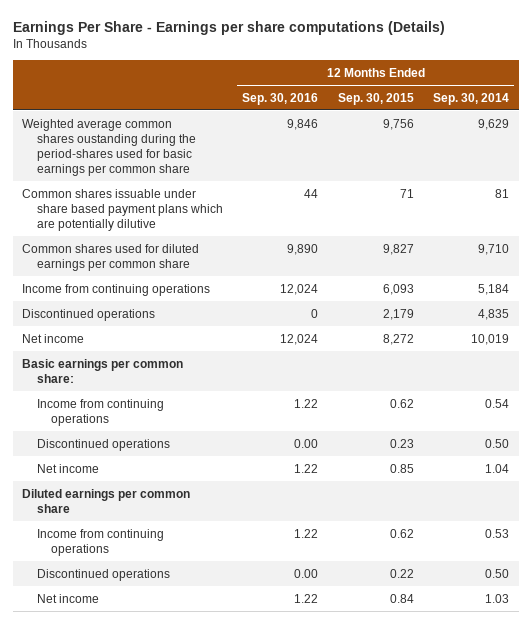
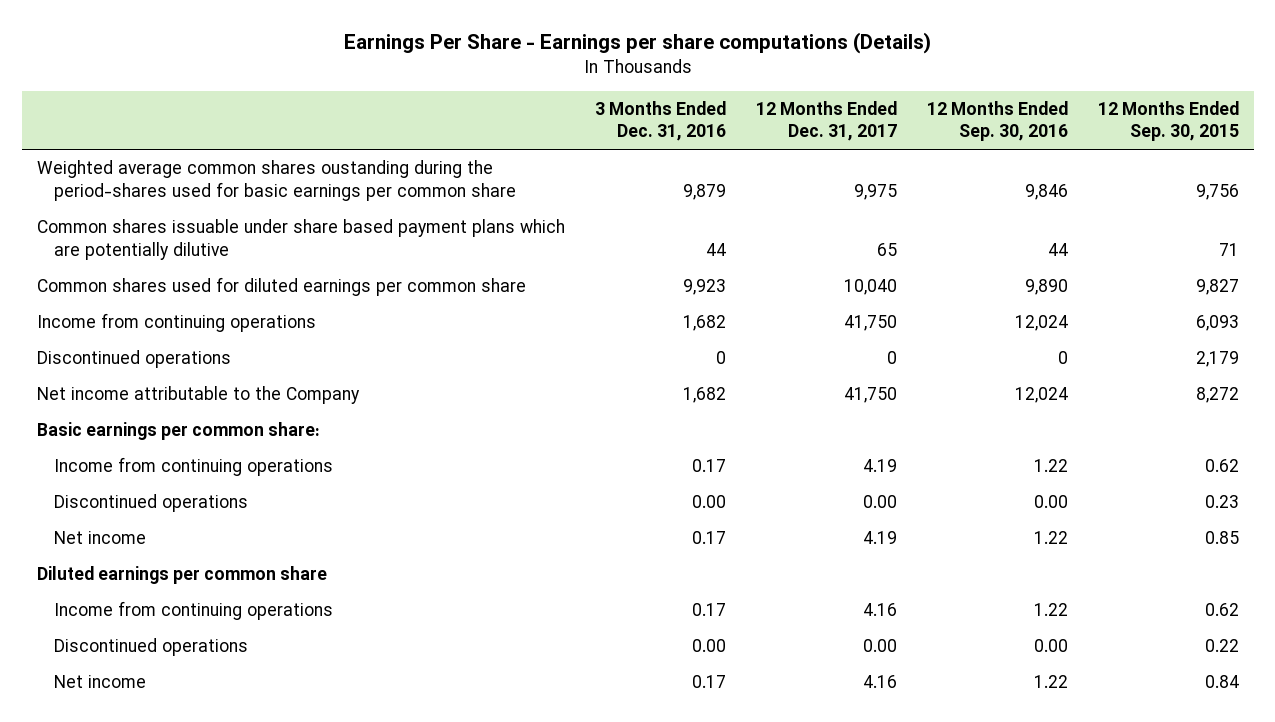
[433,92,510,105] Sep. 30, 2014 -> none
none -> [594,100,726,142] 3 Months Ended Dec. 31, 2016
none -> [755,100,897,142] 12 Months Ended Dec. 31, 2017
[22,333,85,343] Net income -> [36,386,360,405] Net income attributable to the Company

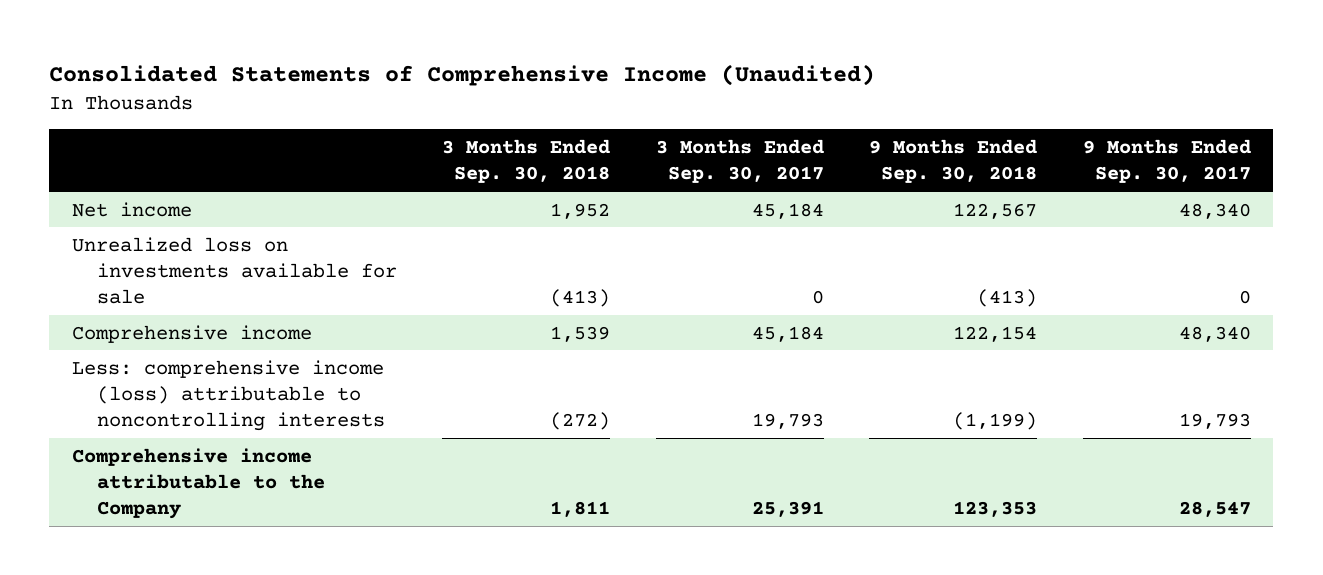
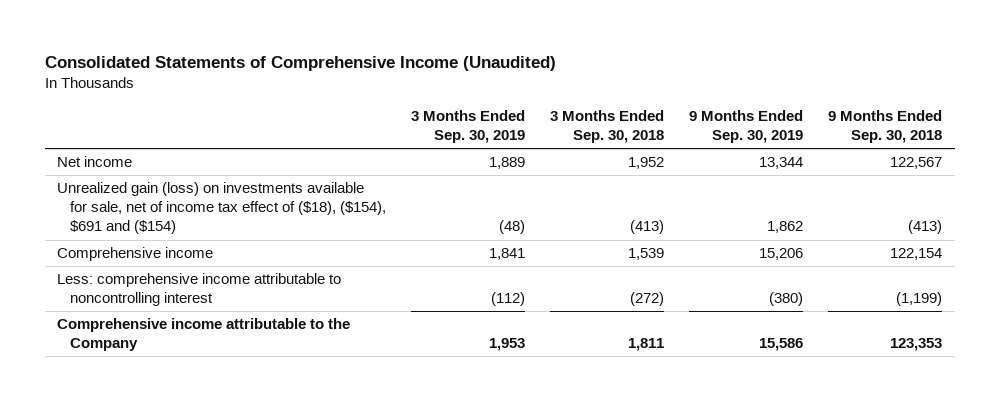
[655,138,824,184] 3 Months Ended Sep. 30, 2017 -> none
[1082,138,1251,184] 9 Months Ended Sep. 30, 2017 -> none
none -> [411,109,526,143] 3 Months Ended Sep. 30, 2019
none -> [689,109,804,143] 9 Months Ended Sep. 30, 2019
[71,236,397,305] Unrealized loss on investments available for sale -> [57,182,386,235] Unrealized gain (loss) on investments available for sale, net of income tax effect of ($18), ($154), $691 and ($154)
[71,359,385,432] Less: comprehensive income (loss) attributable to noncontrolling interests -> [57,273,342,307] Less: comprehensive income attributable to noncontrolling interest

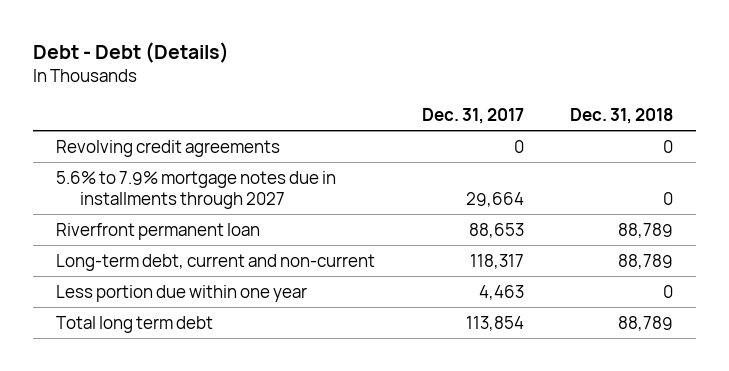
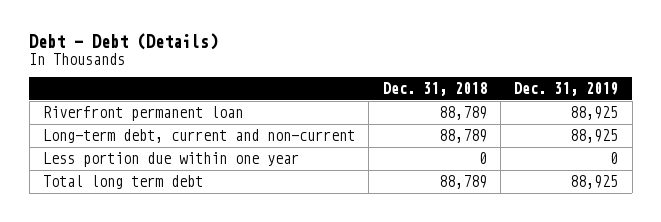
[421,107,524,124] Dec. 31, 2017 -> none
none -> [514,82,619,97] Dec. 31, 2019
[56,139,281,157] Revolving credit agreements -> none
[56,170,337,210] 5.6% to 7.9% mortgage notes due in installments through 2027 -> none

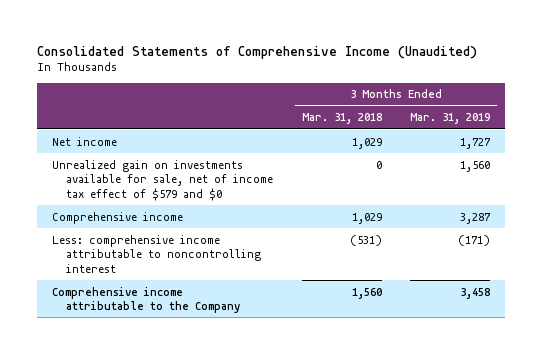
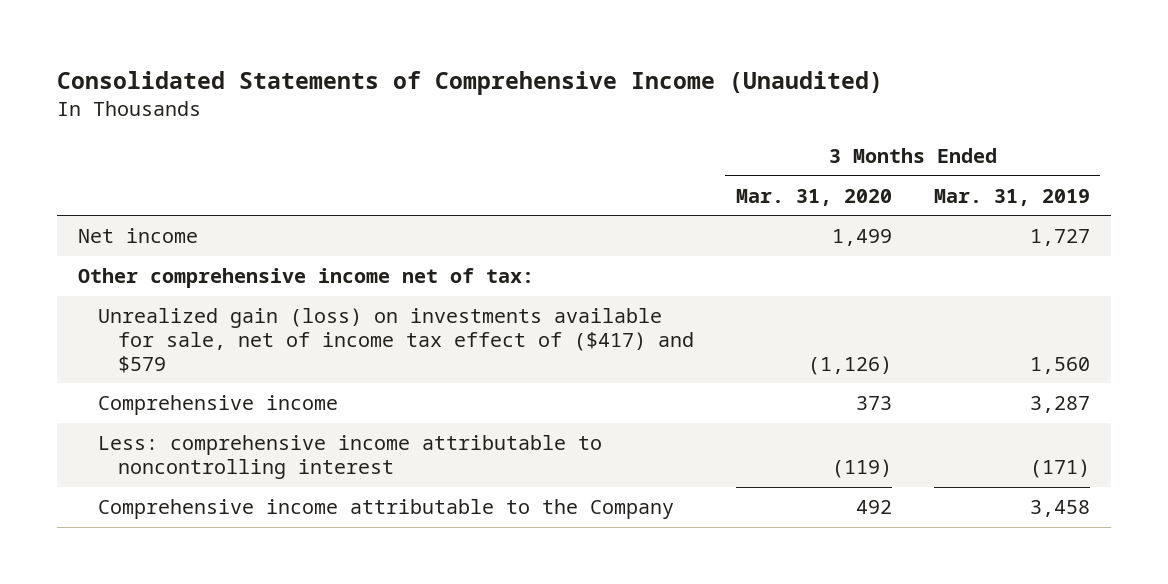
[301,113,382,125] Mar. 31, 2018 -> none
none -> [735,188,892,206] Mar. 31, 2020
none -> [78,268,535,289] Other comprehensive income net of tax:
[51,159,274,201] Unrealized gain on investments available for sale, net of income tax effect of $579 and $0 -> [98,308,694,373] Unrealized gain (loss) on investments available for sale, net of income tax effect of ($417) and $579

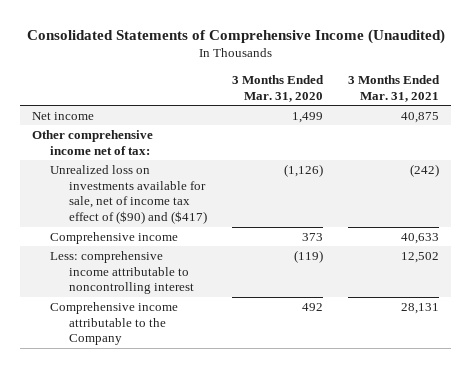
[933,188,1090,206] Mar. 31, 2019 -> none
none -> [347,75,440,102] 3 Months Ended Mar. 31, 2021
[98,308,694,373] Unrealized gain (loss) on investments available for sale, net of income tax effect of ($417) and $579 -> [50,164,207,225] Unrealized loss on investments available for sale, net of income tax effect of ($90) and ($417)

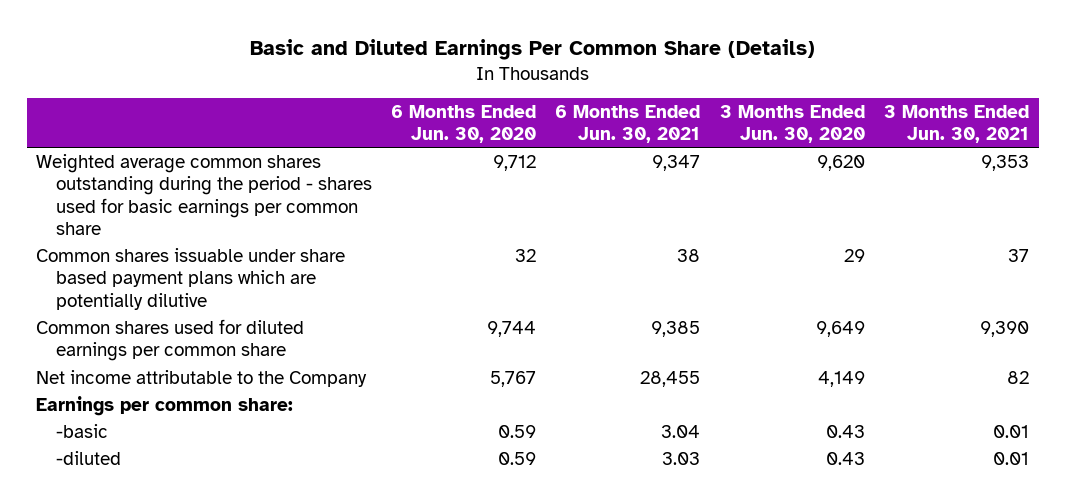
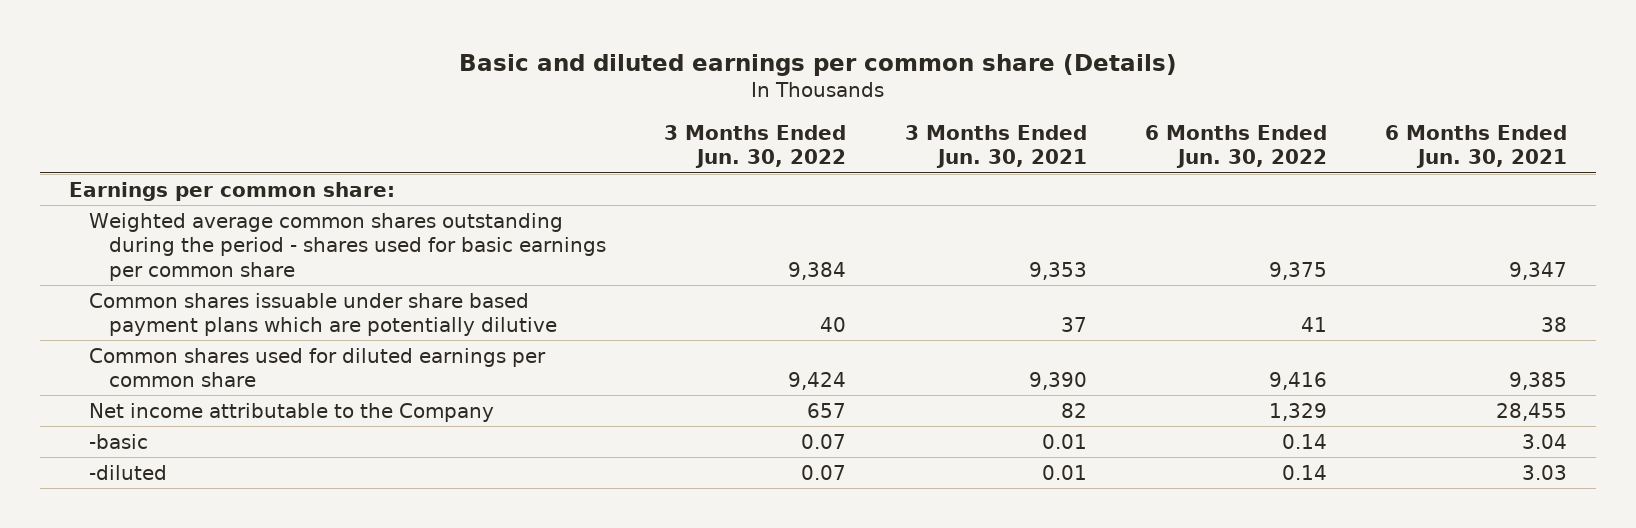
[249,38,815,60] Basic and Diluted Earnings Per Common Share (Details) -> [459,53,1178,76] Basic and diluted earnings per common share (Details)
[391,104,537,143] 6 Months Ended Jun. 30, 2020 -> none
[719,104,865,143] 3 Months Ended Jun. 30, 2020 -> none
none -> [664,124,847,169] 3 Months Ended Jun. 30, 2022
none -> [1144,124,1327,169] 6 Months Ended Jun. 30, 2022
[36,395,294,416] Earnings per common share: -> [68,181,395,201] Earnings per common share:

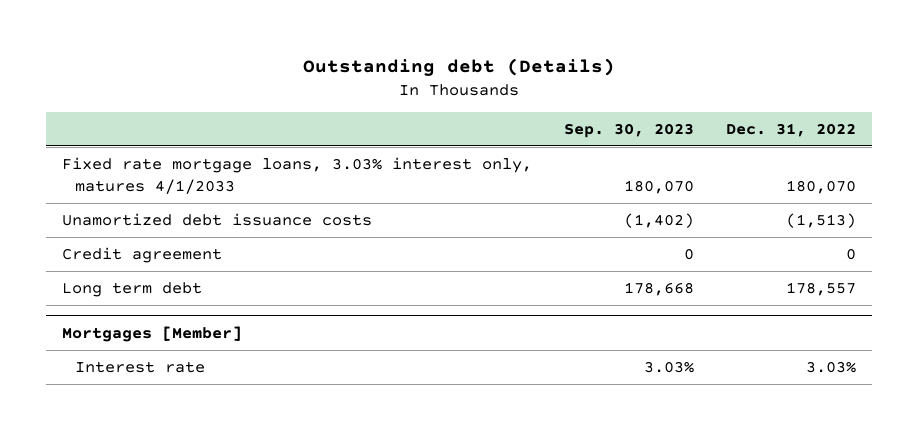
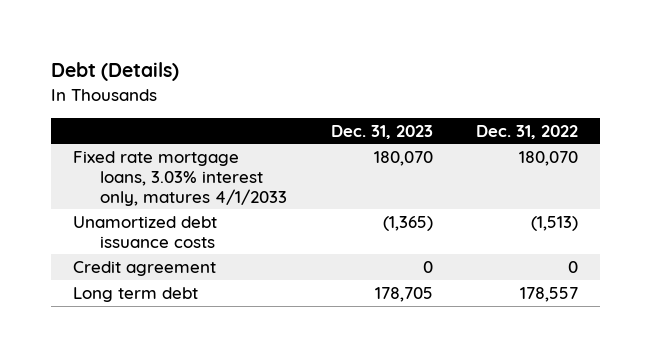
[302,58,615,77] Outstanding debt (Details) -> [50,62,179,82] Debt (Details)
[563,123,694,139] Sep. 30, 2023 -> none
none -> [330,124,433,139] Dec. 31, 2023
[61,325,242,342] Mortgages [Member] -> none
[74,360,205,373] Interest rate -> none

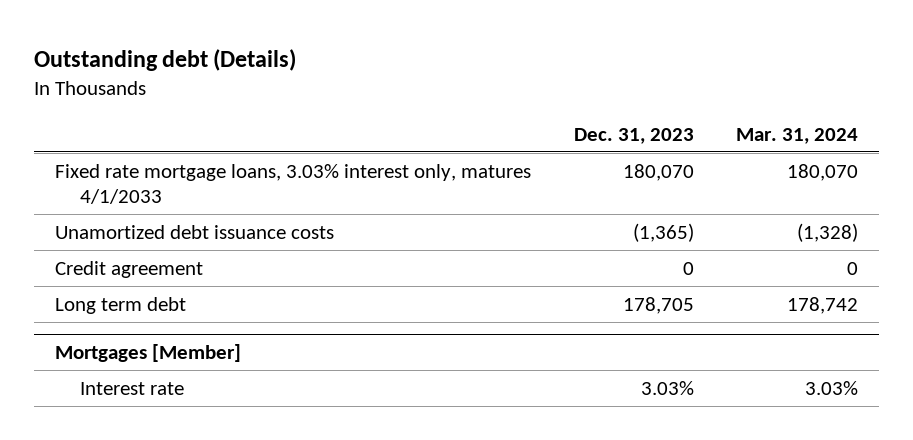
[50,62,179,82] Debt (Details) -> [34,48,297,71] Outstanding debt (Details)
[476,124,579,139] Dec. 31, 2022 -> none
none -> [735,127,858,144] Mar. 31, 2024
none -> [55,344,242,363] Mortgages [Member]
none -> [79,381,184,395] Interest rate

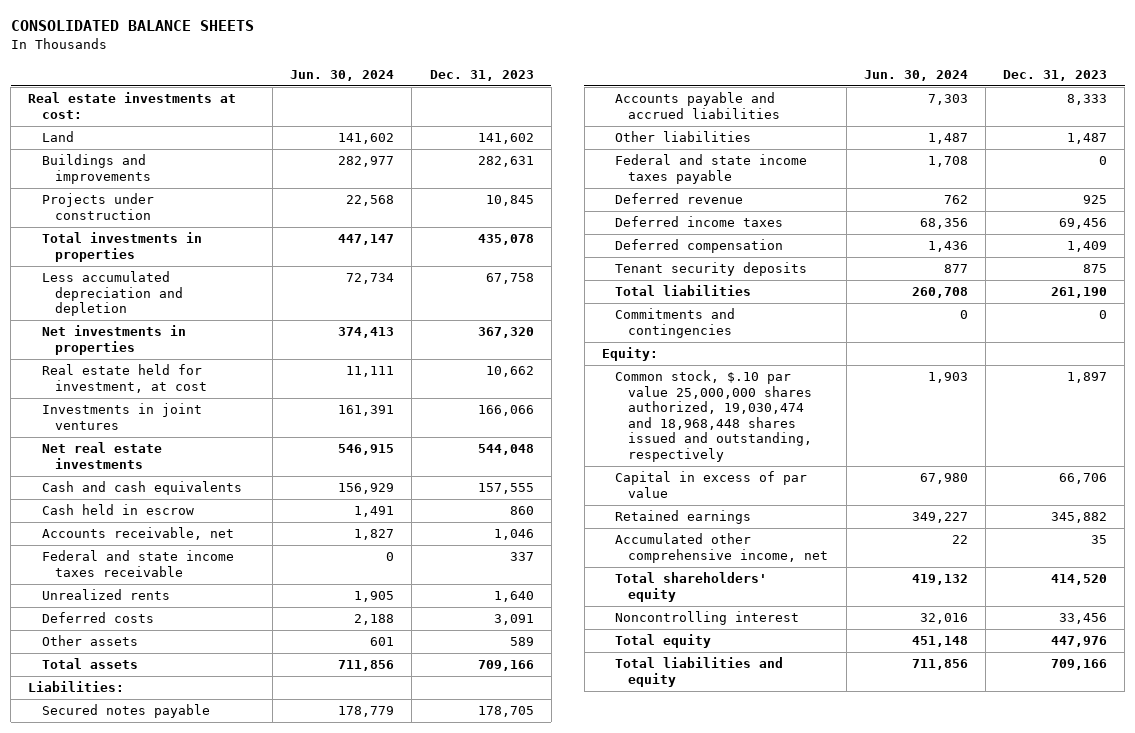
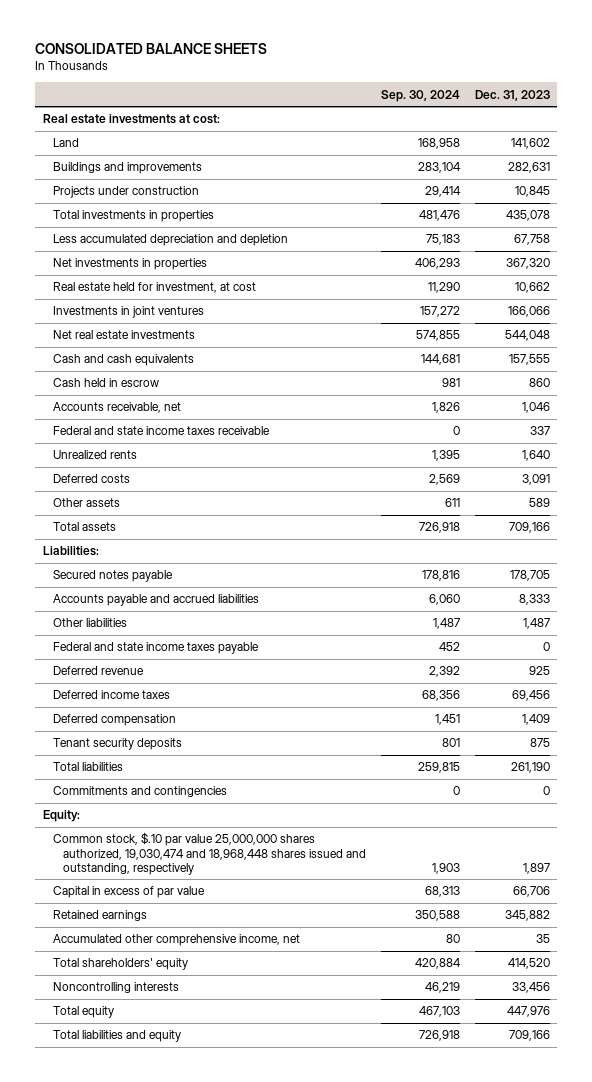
[290,69,395,81] Jun. 30, 2024 -> none
none -> [381,89,461,102] Sep. 30, 2024
[615,611,800,626] Noncontrolling interest -> [52,982,179,994] Noncontrolling interests

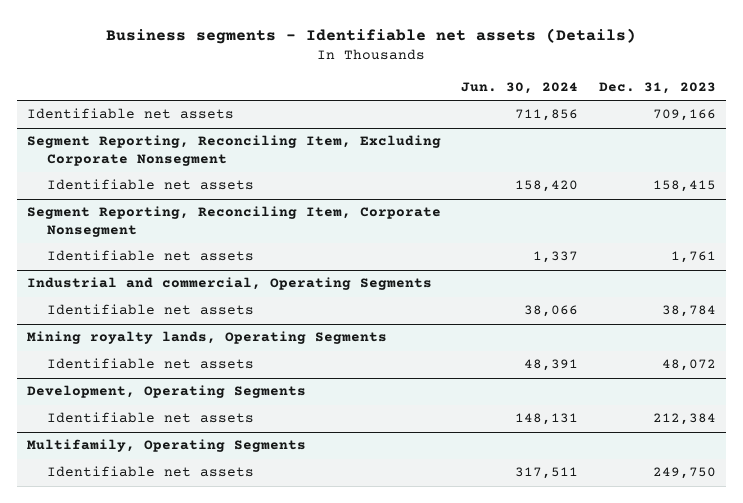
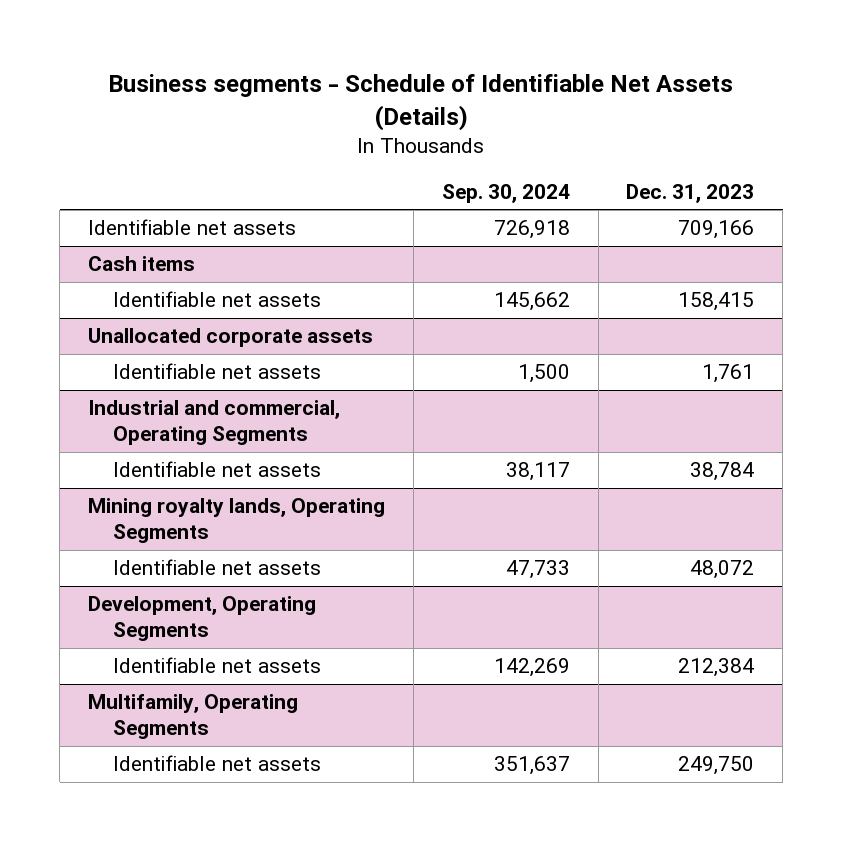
[106,27,637,44] Business segments - Identifiable net assets (Details) -> [108,74,734,131] Business segments - Schedule of Identifiable Net Assets (Details)
[461,82,579,95] Jun. 30, 2024 -> none
none -> [441,183,570,203] Sep. 30, 2024
[27,135,442,166] Segment Reporting, Reconciling Item, Excluding Corporate Nonsegment -> [88,256,196,272] Cash items
[27,206,442,237] Segment Reporting, Reconciling Item, Corporate Nonsegment -> [88,328,374,348] Unallocated corporate assets

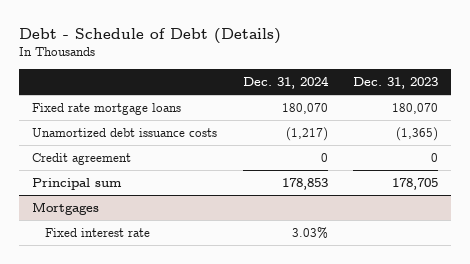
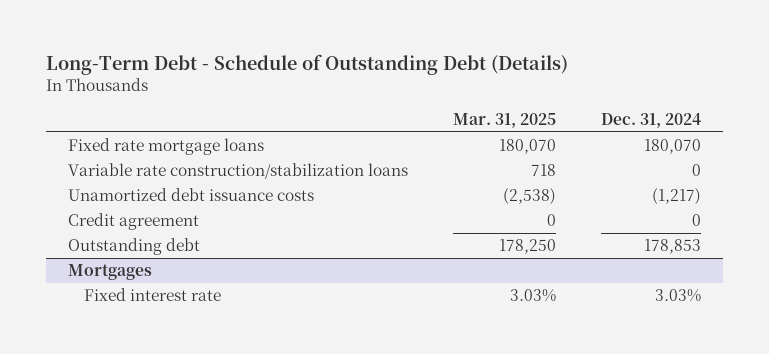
[18,27,281,44] Debt - Schedule of Debt (Details) -> [45,54,568,76] Long-Term Debt - Schedule of Outstanding Debt (Details)
[353,77,439,90] Dec. 31, 2023 -> none
none -> [453,112,557,128] Mar. 31, 2025
none -> [68,163,409,180] Variable rate construction/stabilization loans
[31,177,122,190] Principal sum -> [68,238,201,256] Outstanding debt

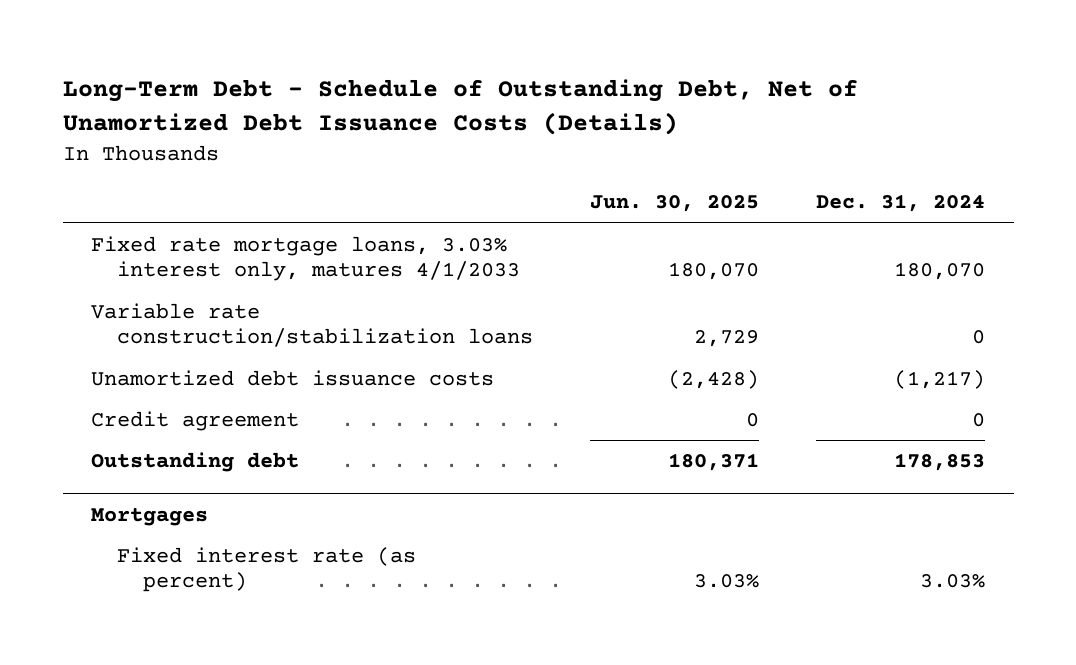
[45,54,568,76] Long-Term Debt - Schedule of Outstanding Debt (Details) -> [62,79,858,136] Long-Term Debt - Schedule of Outstanding Debt, Net of Unamortized Debt Issuance Costs (Details)
[453,112,557,128] Mar. 31, 2025 -> none
none -> [590,195,760,213] Jun. 30, 2025
[68,138,265,156] Fixed rate mortgage loans -> [91,235,521,282] Fixed rate mortgage loans, 3.03% interest only, matures 4/1/2033
[84,288,222,302] Fixed interest rate -> [117,546,417,593] Fixed interest rate (as percent)

